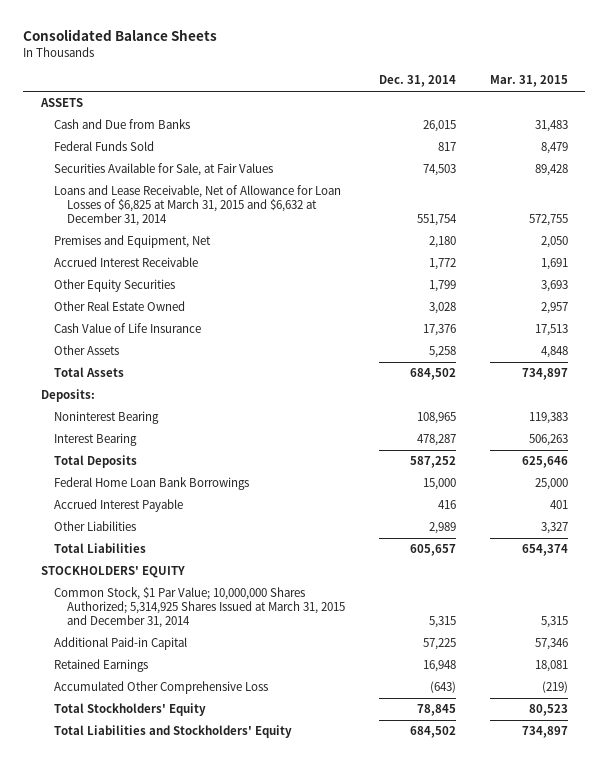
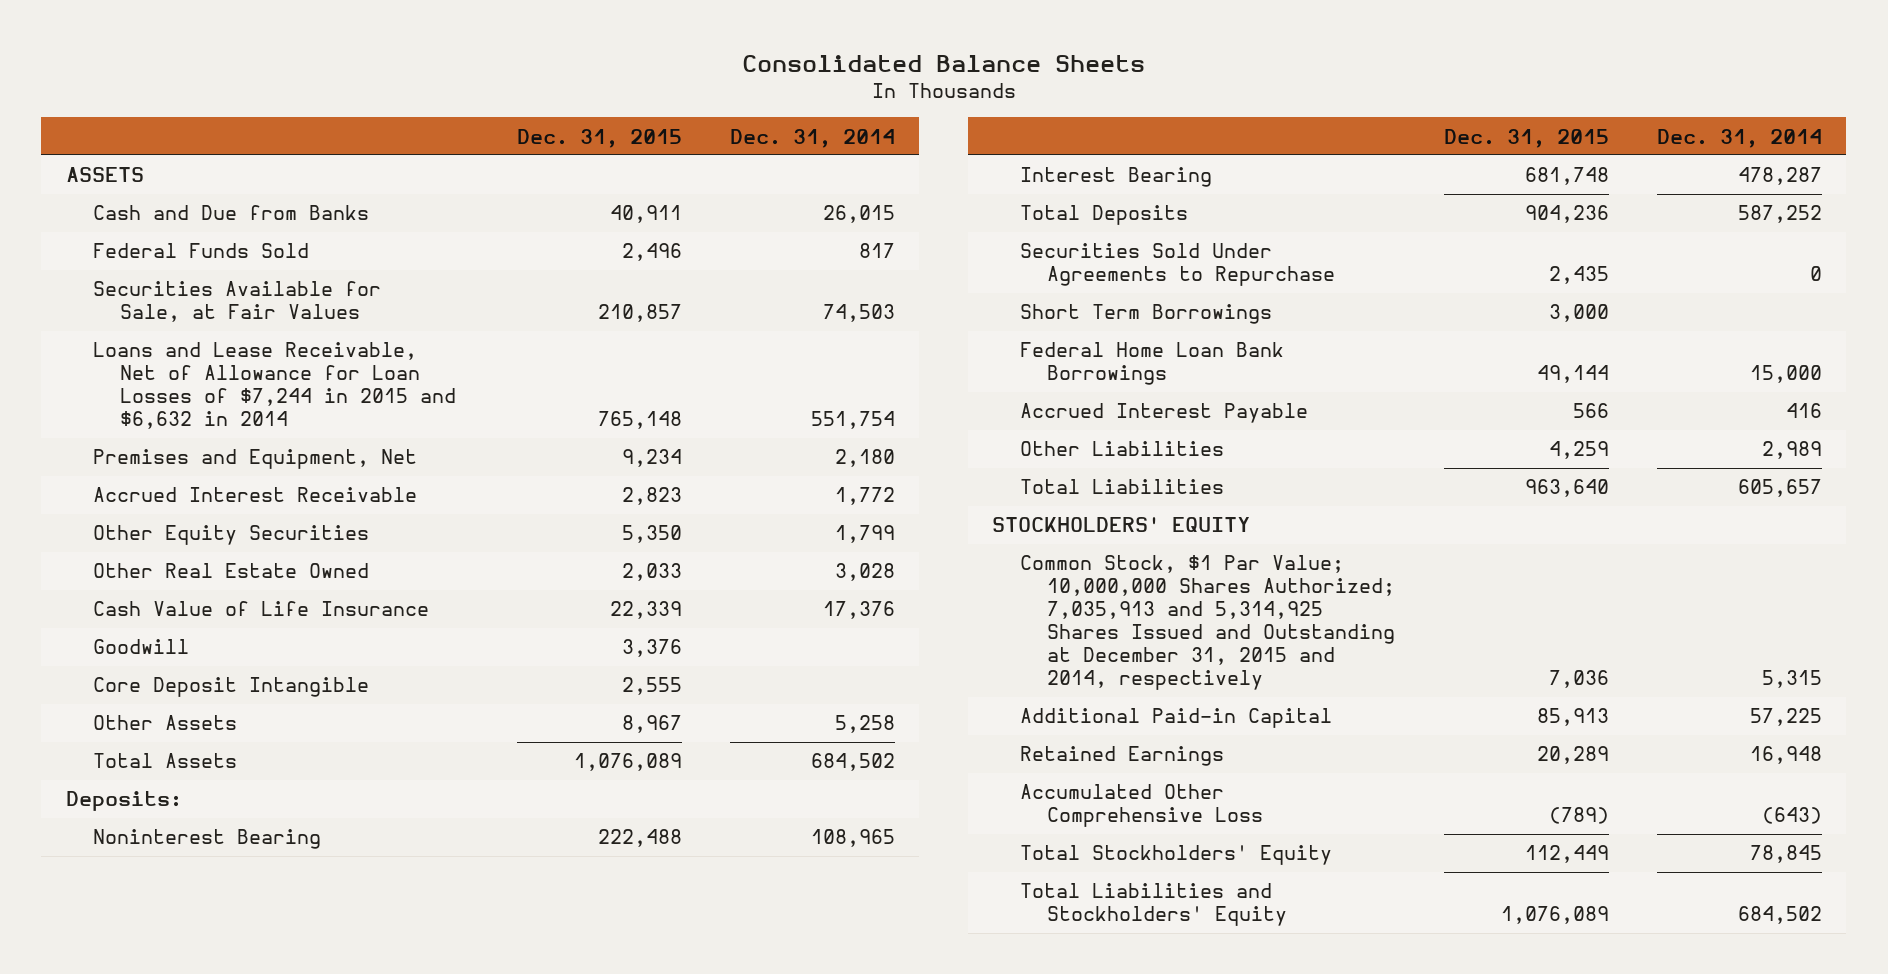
[489,75,568,88] Mar. 31, 2015 -> none
none -> [516,128,682,148] Dec. 31, 2015
[53,185,341,226] Loans and Lease Receivable, Net of Allowance for Loan Losses of $6,825 at March 31, 2015 and $6,632 at December 31, 2014 -> [93,342,457,430] Loans and Lease Receivable, Net of Allowance for Loan Losses of $7,244 in 2015 and $6,632 in 2014
none -> [93,639,190,655] Goodwill
none -> [93,677,370,698] Core Deposit Intangible
none -> [1019,243,1336,287] Securities Sold Under Agreements to Repurchase
none -> [1019,304,1272,325] Short Term Borrowings
[53,587,345,628] Common Stock, $1 Par Value; 10,000,000 Shares Authorized; 5,314,925 Shares Issued at March 31, 2015 and December 31, 2014 -> [1019,555,1396,691] Common Stock, $1 Par Value; 10,000,000 Shares Authorized; 7,035,913 and 5,314,925 Shares Issued and Outstanding at December 31, 2015 and 2014, respectively

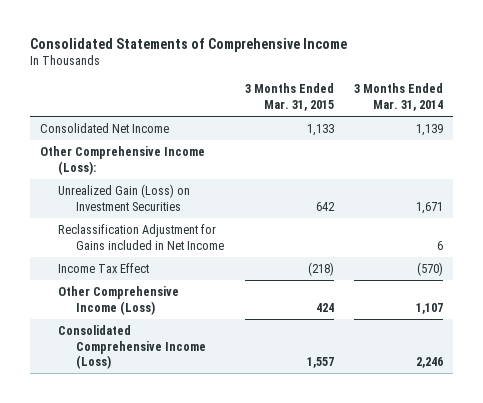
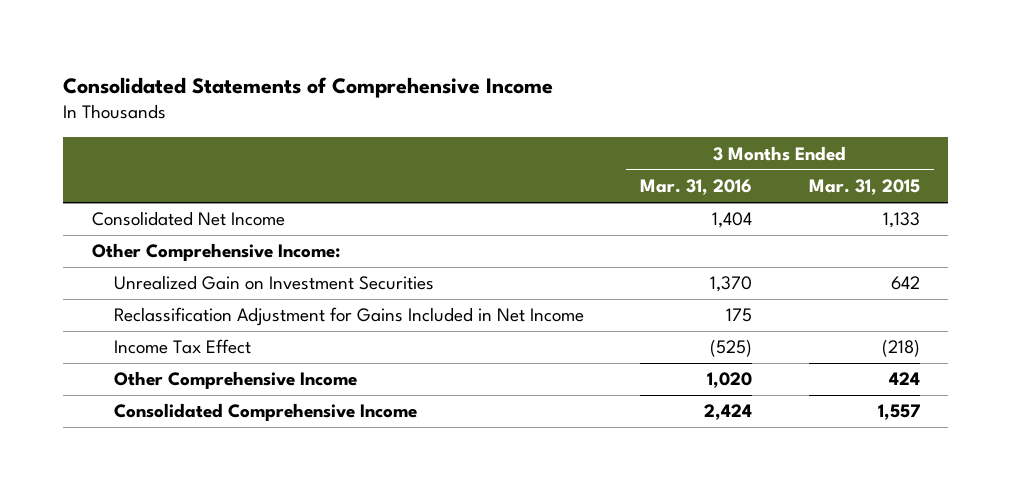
[354,83,444,112] 3 Months Ended Mar. 31, 2014 -> none
none -> [640,179,753,196] Mar. 31, 2016
[39,145,205,175] Other Comprehensive Income (Loss): -> [91,243,340,262] Other Comprehensive Income:
[58,183,191,211] Unrealized Gain (Loss) on Investment Securities -> [113,275,434,291] Unrealized Gain on Investment Securities
[58,223,225,250] Reclassification Adjustment for Gains included in Net Income -> [113,307,584,327] Reclassification Adjustment for Gains Included in Net Income
[58,285,180,315] Other Comprehensive Income (Loss) -> [113,371,357,390] Other Comprehensive Income
[58,324,207,370] Consolidated Comprehensive Income (Loss) -> [113,403,417,422] Consolidated Comprehensive Income

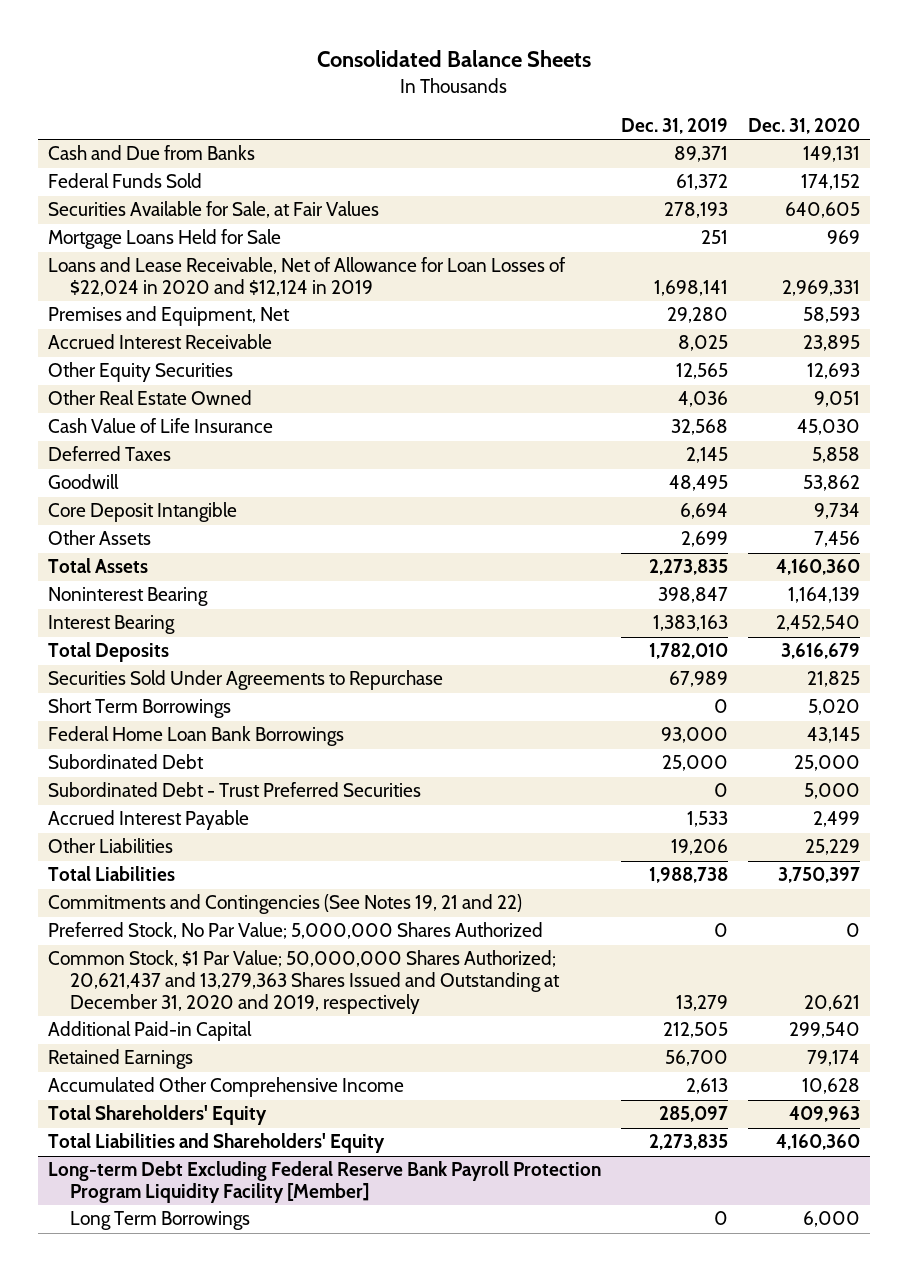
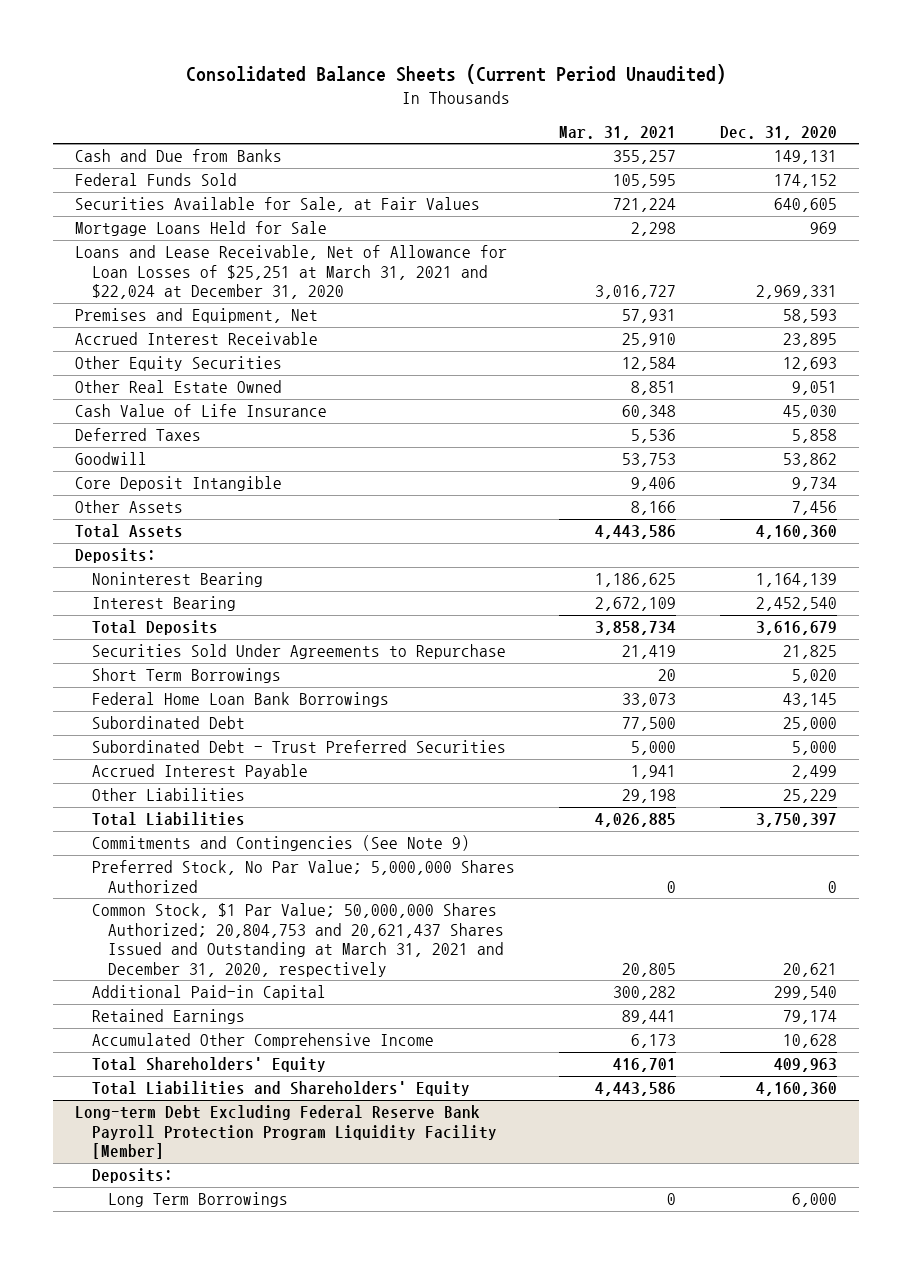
[316,50,591,68] Consolidated Balance Sheets -> [186,63,727,84] Consolidated Balance Sheets (Current Period Unaudited)
[620,118,728,135] Dec. 31, 2019 -> none
none -> [558,125,676,140] Mar. 31, 2021
[47,257,566,297] Loans and Lease Receivable, Net of Allowance for Loan Losses of $22,024 in 2020 and $12,124 in 2019 -> [75,245,508,300] Loans and Lease Receivable, Net of Allowance for Loan Losses of $25,251 at March 31, 2021 and $22,024 at December 31, 2020
none -> [75,548,157,564] Deposits:
[47,894,522,915] Commitments and Contingencies (See Notes 19, 21 and 22) -> [91,835,470,852] Commitments and Contingencies (See Note 9)
[47,950,560,1015] Common Stock, $1 Par Value; 50,000,000 Shares Authorized; 20,621,437 and 13,279,363 Shares Issued and Outstanding at December 31, 2020 and 2019, respectively -> [91,903,504,977] Common Stock, $1 Par Value; 50,000,000 Shares Authorized; 20,804,753 and 20,621,437 Shares Issued and Outstanding at March 31, 2021 and December 31, 2020, respectively
none -> [91,1168,173,1184] Deposits:

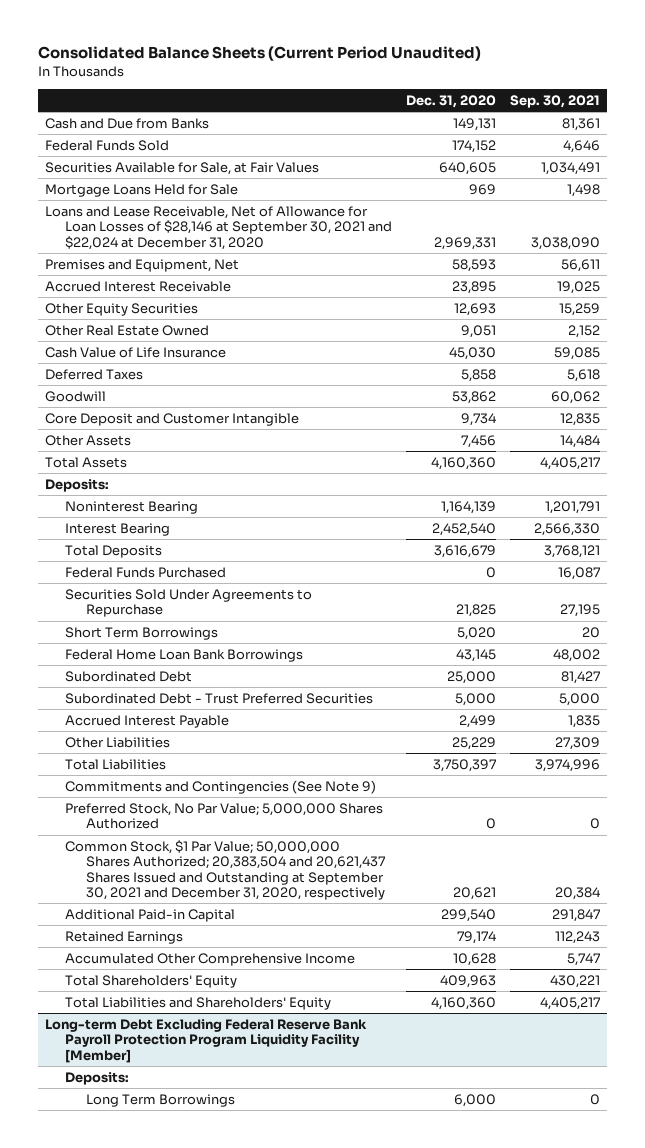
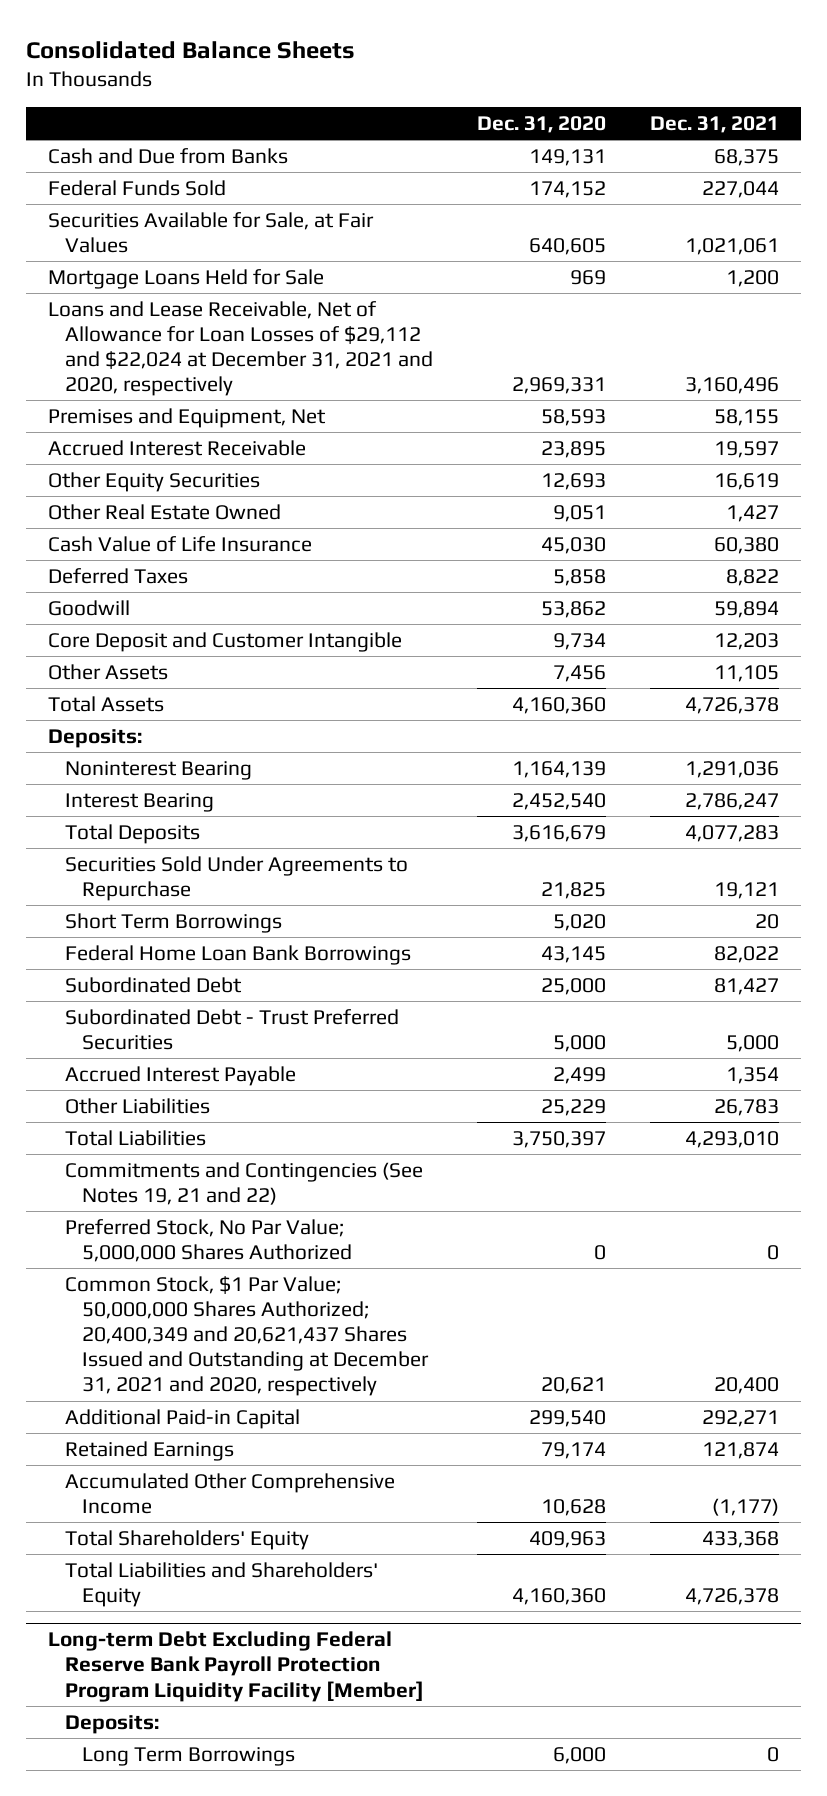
[37,46,481,62] Consolidated Balance Sheets (Current Period Unaudited) -> [25,41,355,60] Consolidated Balance Sheets
[510,95,601,109] Sep. 30, 2021 -> none
none -> [650,115,780,133] Dec. 31, 2021
[44,205,393,250] Loans and Lease Receivable, Net of Allowance for Loan Losses of $28,146 at September 30, 2021 and $22,024 at December 31, 2020 -> [47,300,434,397] Loans and Lease Receivable, Net of Allowance for Loan Losses of $29,112 and $22,024 at December 31, 2021 and 2020, respectively
[65,566,227,578] Federal Funds Purchased -> none
[65,779,377,794] Commitments and Contingencies (See Note 9) -> [65,1161,424,1205] Commitments and Contingencies (See Notes 19, 21 and 22)
[65,839,385,900] Common Stock, $1 Par Value; 50,000,000 Shares Authorized; 20,383,504 and 20,621,437 Shares Issued and Outstanding at September 30, 2021 and December 31, 2020, respectively -> [65,1275,430,1397] Common Stock, $1 Par Value; 50,000,000 Shares Authorized; 20,400,349 and 20,621,437 Shares Issued and Outstanding at December 31, 2021 and 2020, respectively

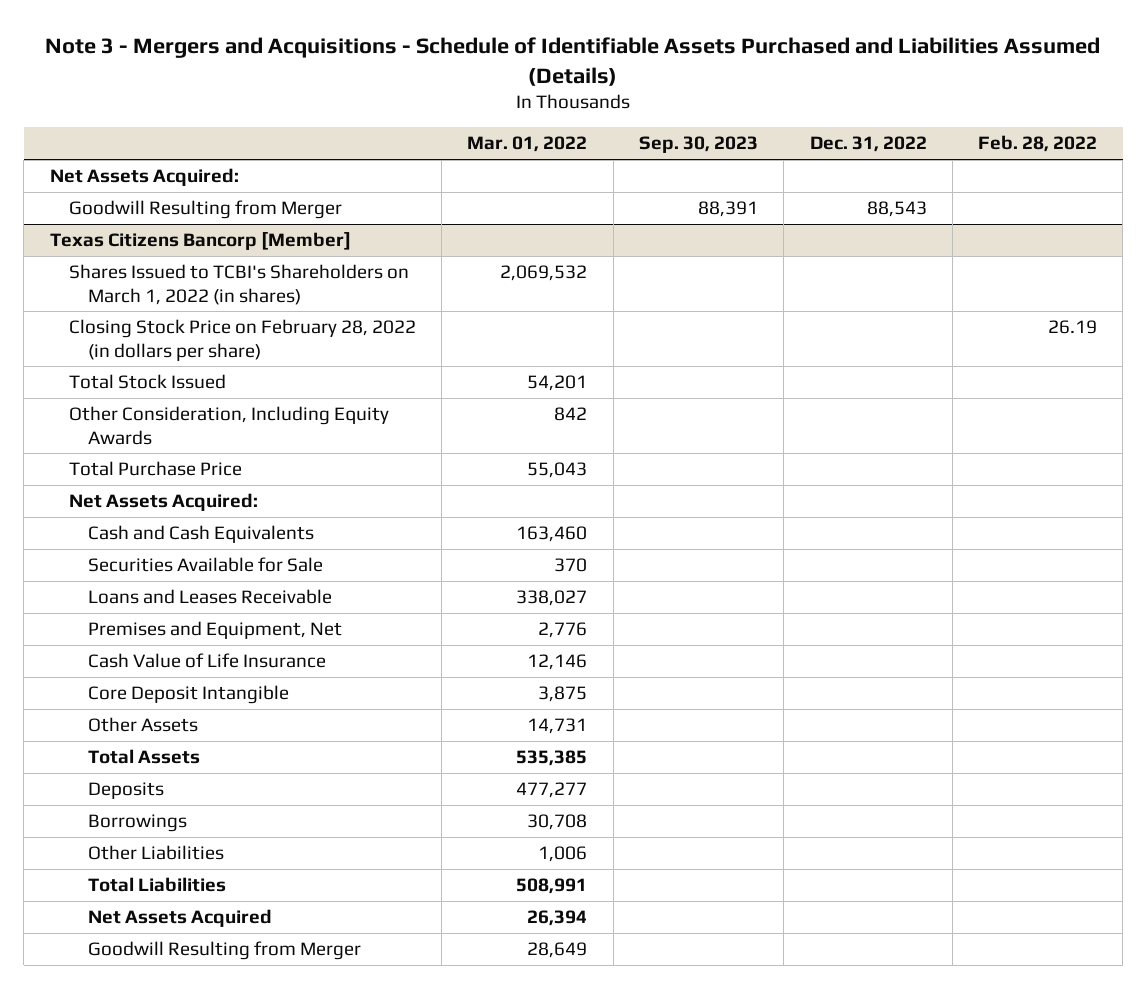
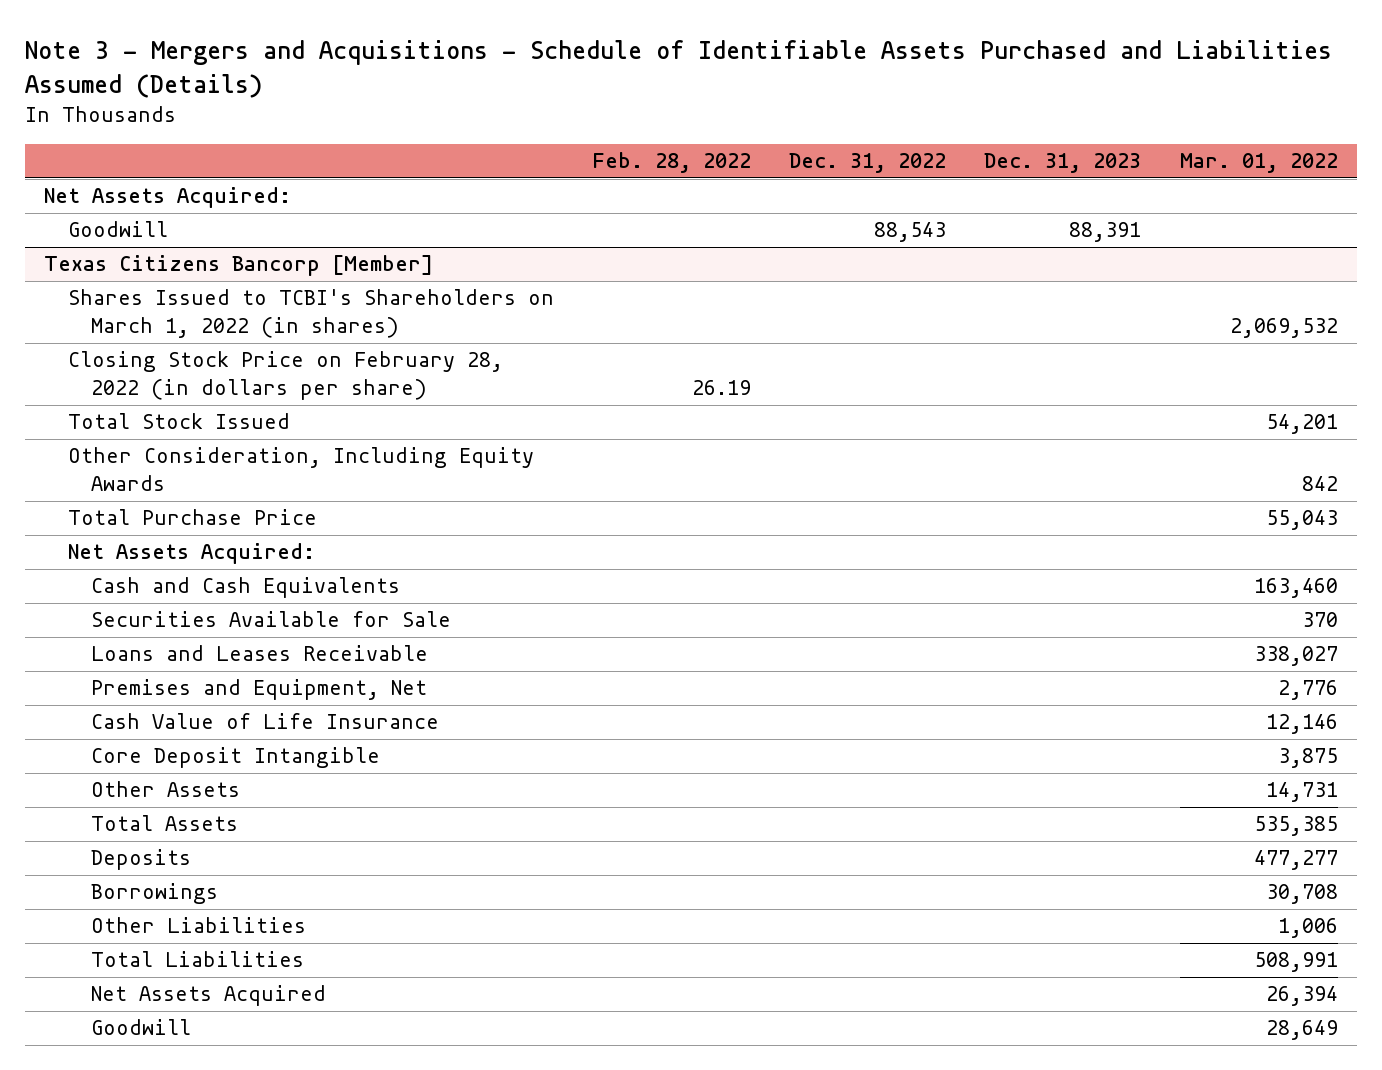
[639,136,759,154] Sep. 30, 2023 -> none
none -> [984,153,1142,174] Dec. 31, 2023
[68,200,342,220] Goodwill Resulting from Merger -> [67,221,168,238] Goodwill
[88,941,362,961] Goodwill Resulting from Merger -> [91,1019,192,1036] Goodwill

